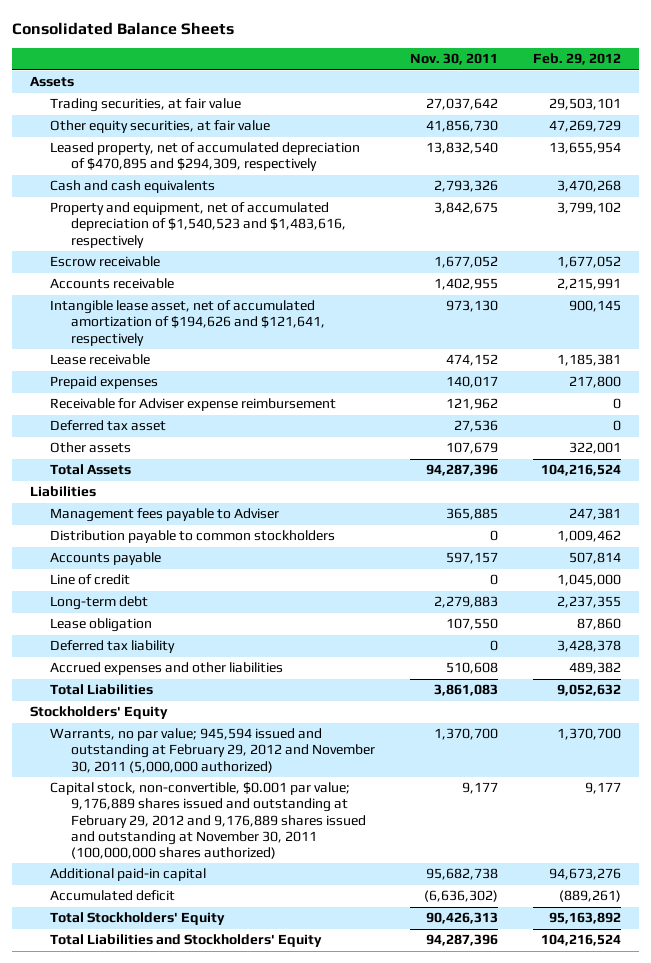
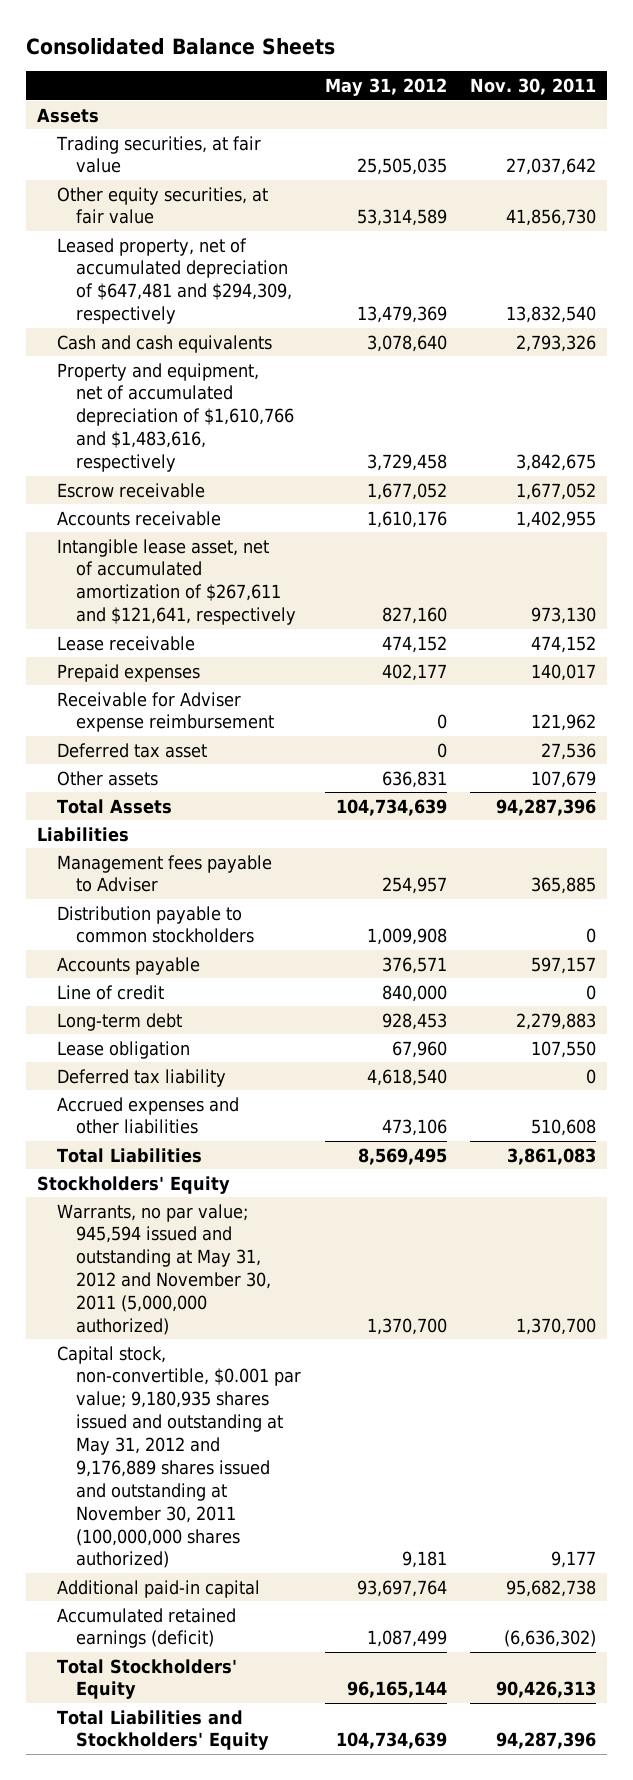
[533,53,622,66] Feb. 29, 2012 -> none
none -> [324,78,447,97] May 31, 2012
[50,142,361,172] Leased property, net of accumulated depreciation of $470,895 and $294,309, respectively -> [56,237,293,325] Leased property, net of accumulated depreciation of $647,481 and $294,309, respectively
[50,202,346,248] Property and equipment, net of accumulated depreciation of $1,540,523 and $1,483,616, respectively -> [56,362,295,473] Property and equipment, net of accumulated depreciation of $1,610,766 and $1,483,616, respectively
[50,300,325,346] Intangible lease asset, net of accumulated amortization of $194,626 and $121,641, respectively -> [56,538,297,626] Intangible lease asset, net of accumulated amortization of $267,611 and $121,641, respectively
[50,728,375,773] Warrants, no par value; 945,594 issued and outstanding at February 29, 2012 and November 30, 2011 (5,000,000 authorized) -> [56,1203,272,1335] Warrants, no par value; 945,594 issued and outstanding at May 31, 2012 and November 30, 2011 (5,000,000 authorized)
[50,782,366,859] Capital stock, non-convertible, $0.001 par value; 9,176,889 shares issued and outstanding at February 29, 2012 and 9,176,889 shares issued and outstanding at November 30, 2011 (100,000,000 shares authorized) -> [56,1345,302,1569] Capital stock, non-convertible, $0.001 par value; 9,180,935 shares issued and outstanding at May 31, 2012 and 9,176,889 shares issued and outstanding at November 30, 2011 (100,000,000 shares authorized)
[50,890,176,902] Accumulated deficit -> [56,1607,236,1649] Accumulated retained earnings (deficit)

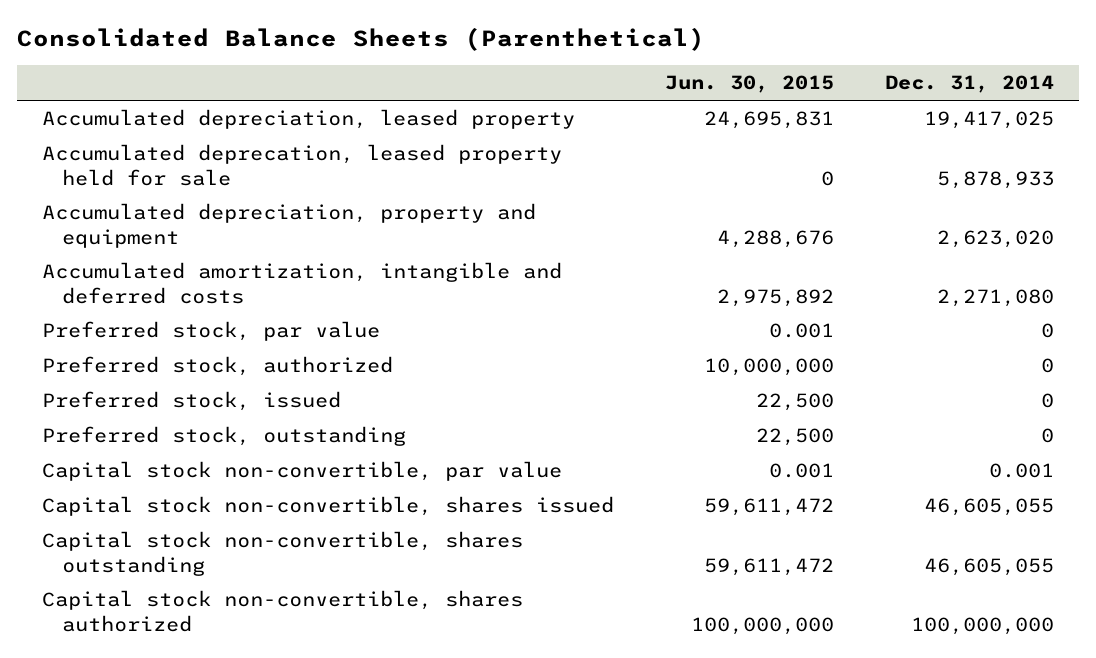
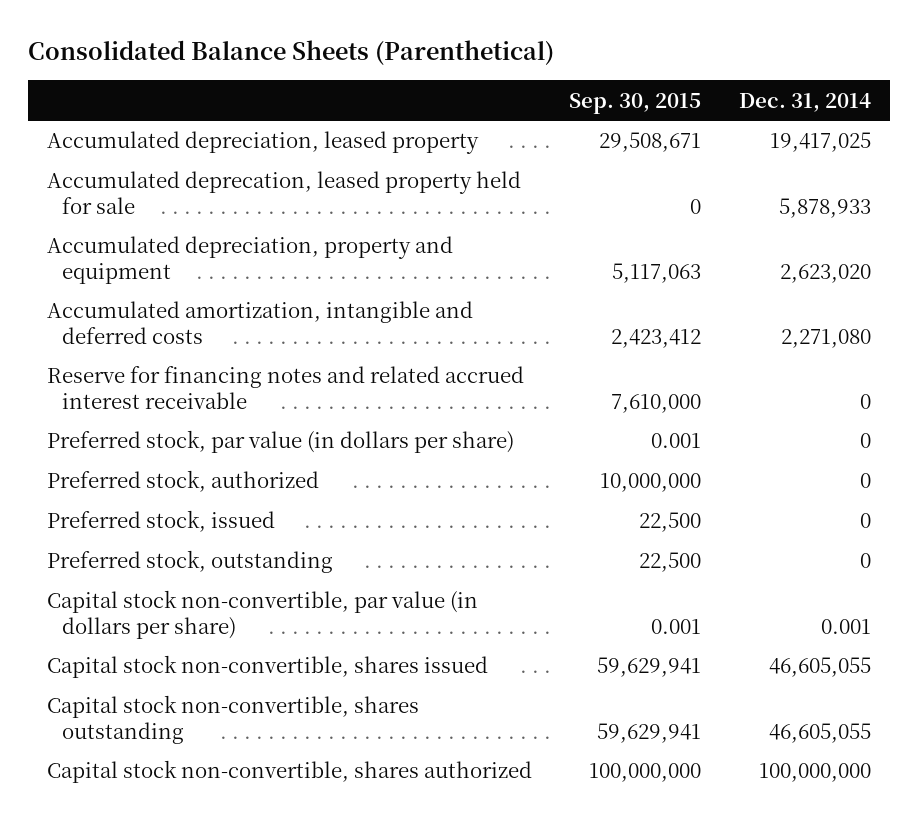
[664,75,834,94] Jun. 30, 2015 -> none
none -> [569,92,702,114] Sep. 30, 2015
none -> [46,366,524,409] Reserve for financing notes and related accrued interest receivable
[42,321,381,342] Preferred stock, par value -> [46,430,514,454] Preferred stock, par value (in dollars per share)
[42,461,563,482] Capital stock non-convertible, par value -> [46,590,478,639] Capital stock non-convertible, par value (in dollars per share)

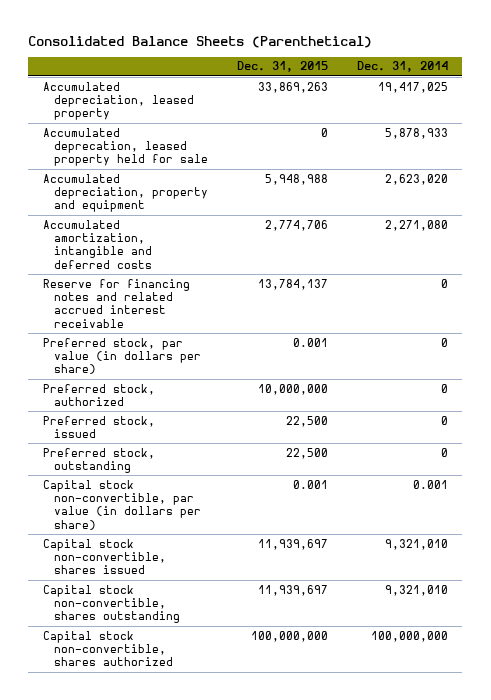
[569,92,702,114] Sep. 30, 2015 -> none
none -> [237,61,329,73] Dec. 31, 2015
[768,657,871,678] 46,605,055 -> [384,538,448,550] 9,321,010
[768,722,871,743] 46,605,055 -> [384,584,448,596] 9,321,010

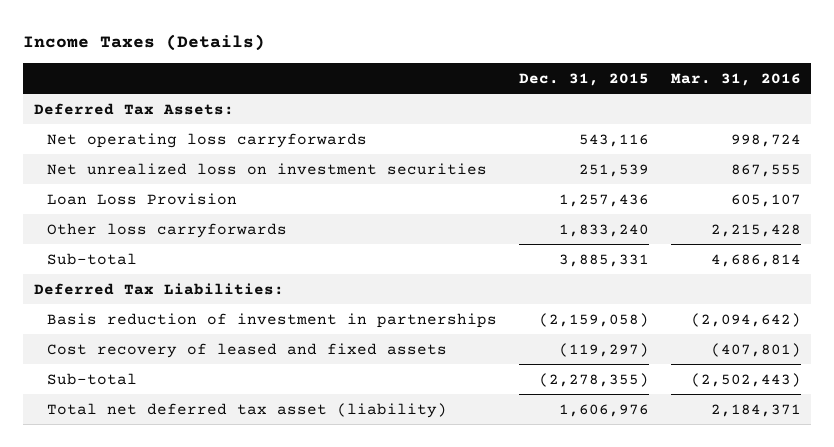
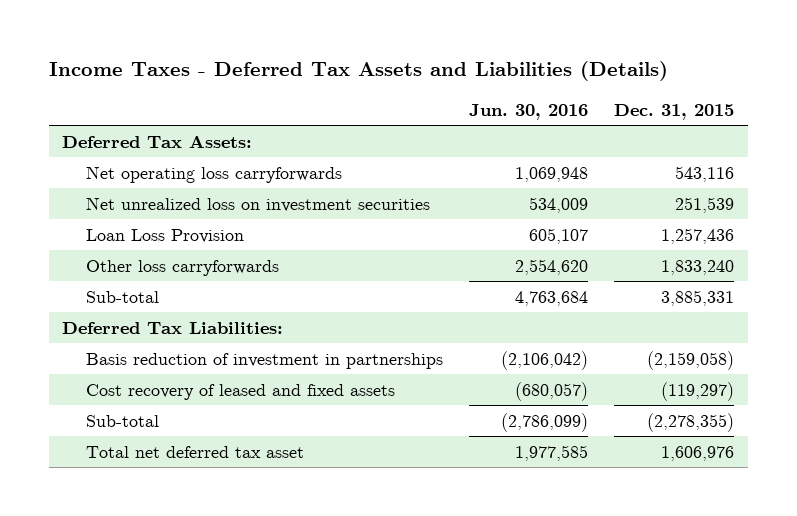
[22,34,265,52] Income Taxes (Details) -> [49,61,669,82] Income Taxes - Deferred Tax Assets and Liabilities (Details)
[670,72,801,86] Mar. 31, 2016 -> none
none -> [469,103,589,120] Jun. 30, 2016
[46,402,447,418] Total net deferred tax asset (liability) -> [86,445,305,458] Total net deferred tax asset

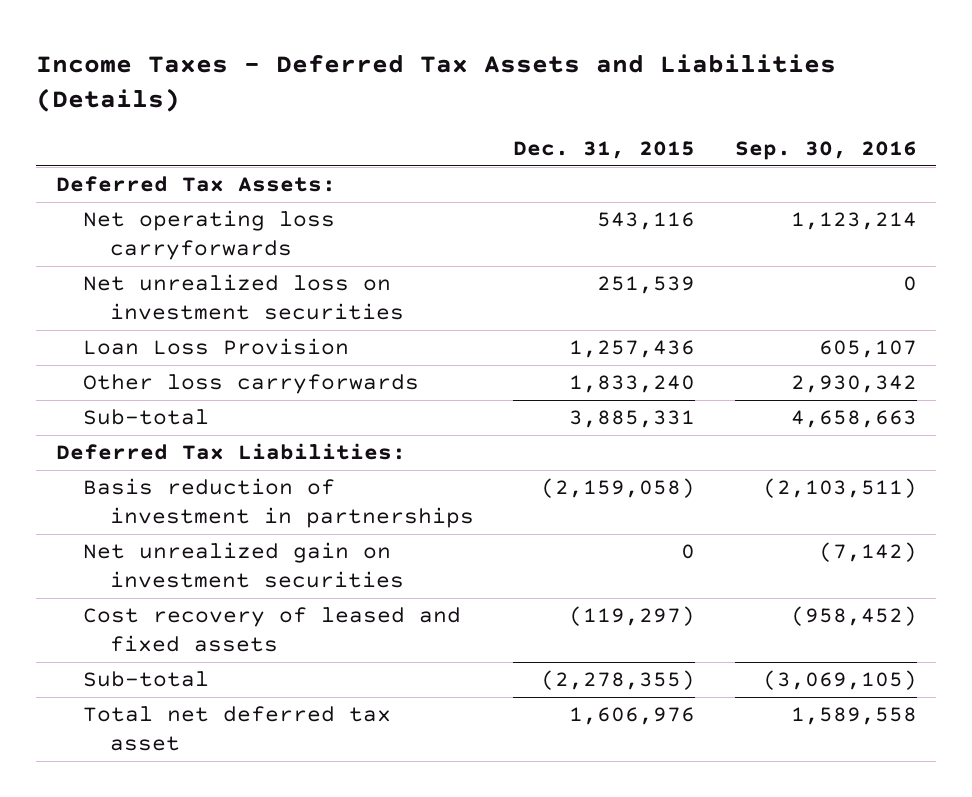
[469,103,589,120] Jun. 30, 2016 -> none
none -> [734,140,917,160] Sep. 30, 2016
none -> [82,542,405,588] Net unrealized gain on investment securities

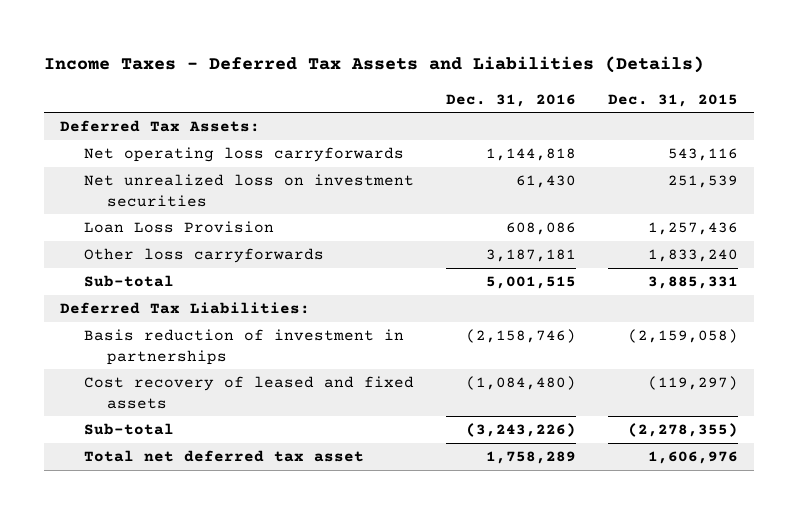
[734,140,917,160] Sep. 30, 2016 -> none
none -> [445,93,576,107] Dec. 31, 2016
[82,542,405,588] Net unrealized gain on investment securities -> none

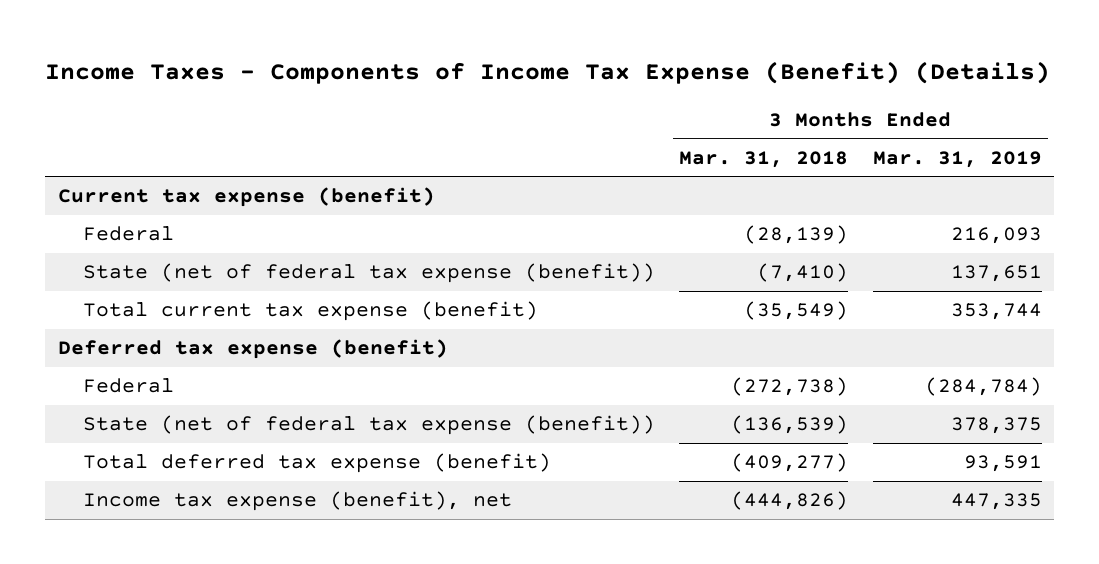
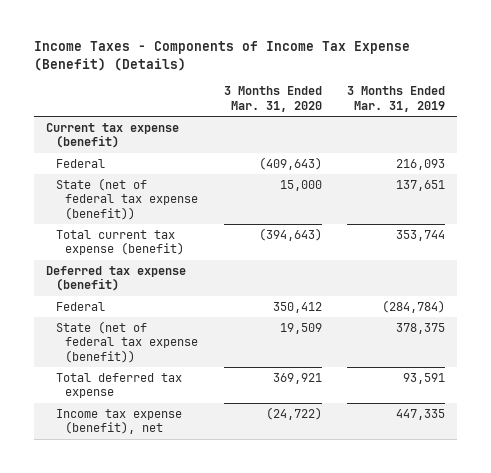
[679,150,849,168] Mar. 31, 2018 -> none
none -> [223,86,322,112] 3 Months Ended Mar. 31, 2020
[83,453,552,474] Total deferred tax expense (benefit) -> [55,372,182,399] Total deferred tax expense

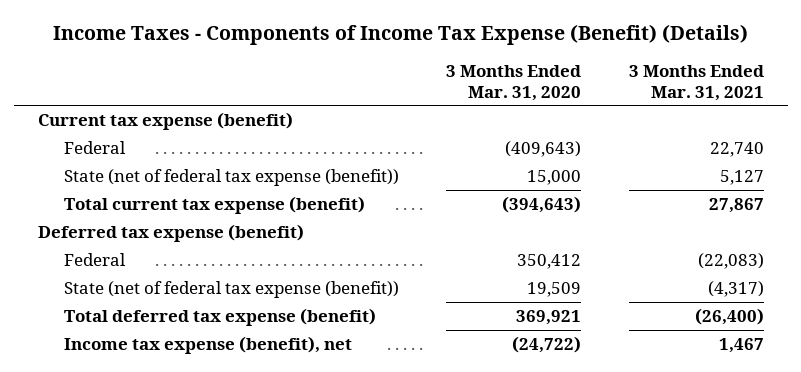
[346,86,445,112] 3 Months Ended Mar. 31, 2019 -> none
none -> [628,65,764,101] 3 Months Ended Mar. 31, 2021
[55,372,182,399] Total deferred tax expense -> [64,307,377,326] Total deferred tax expense (benefit)

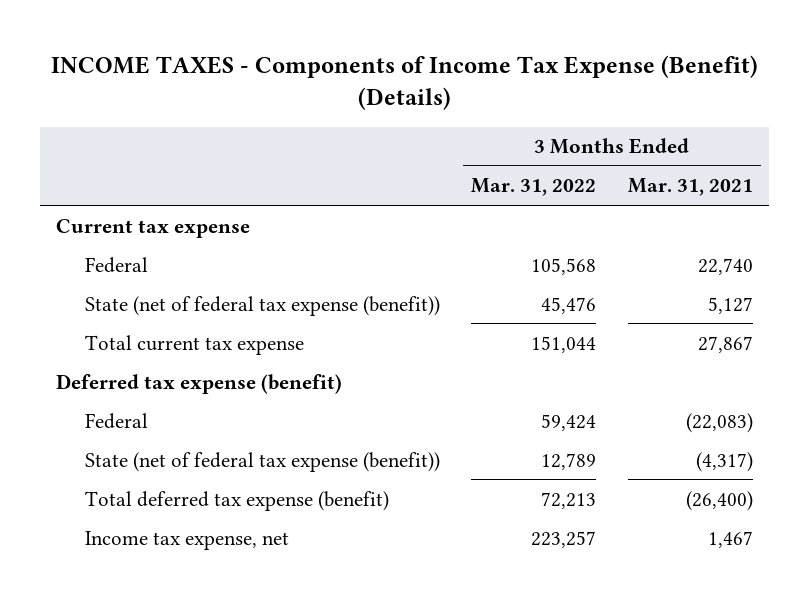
[52,24,748,46] Income Taxes - Components of Income Tax Expense (Benefit) (Details) -> [50,54,758,111] INCOME TAXES - Components of Income Tax Expense (Benefit) (Details)
[446,65,582,101] 3 Months Ended Mar. 31, 2020 -> none
none -> [471,178,597,197] Mar. 31, 2022
[37,111,293,130] Current tax expense (benefit) -> [56,218,251,238] Current tax expense
[64,195,366,214] Total current tax expense (benefit) -> [84,334,304,355] Total current tax expense
[64,335,353,354] Income tax expense (benefit), net -> [84,530,289,550] Income tax expense, net

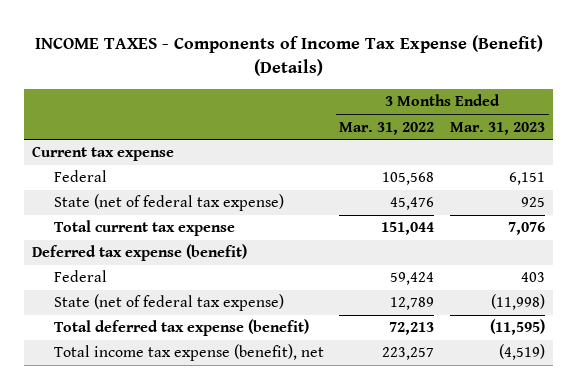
[628,178,754,197] Mar. 31, 2021 -> none
none -> [450,121,546,135] Mar. 31, 2023
[84,295,440,316] State (net of federal tax expense (benefit)) -> [53,194,284,212] State (net of federal tax expense)
[84,451,440,472] State (net of federal tax expense (benefit)) -> [53,294,284,312] State (net of federal tax expense)
[84,530,289,550] Income tax expense, net -> [53,344,324,362] Total income tax expense (benefit), net

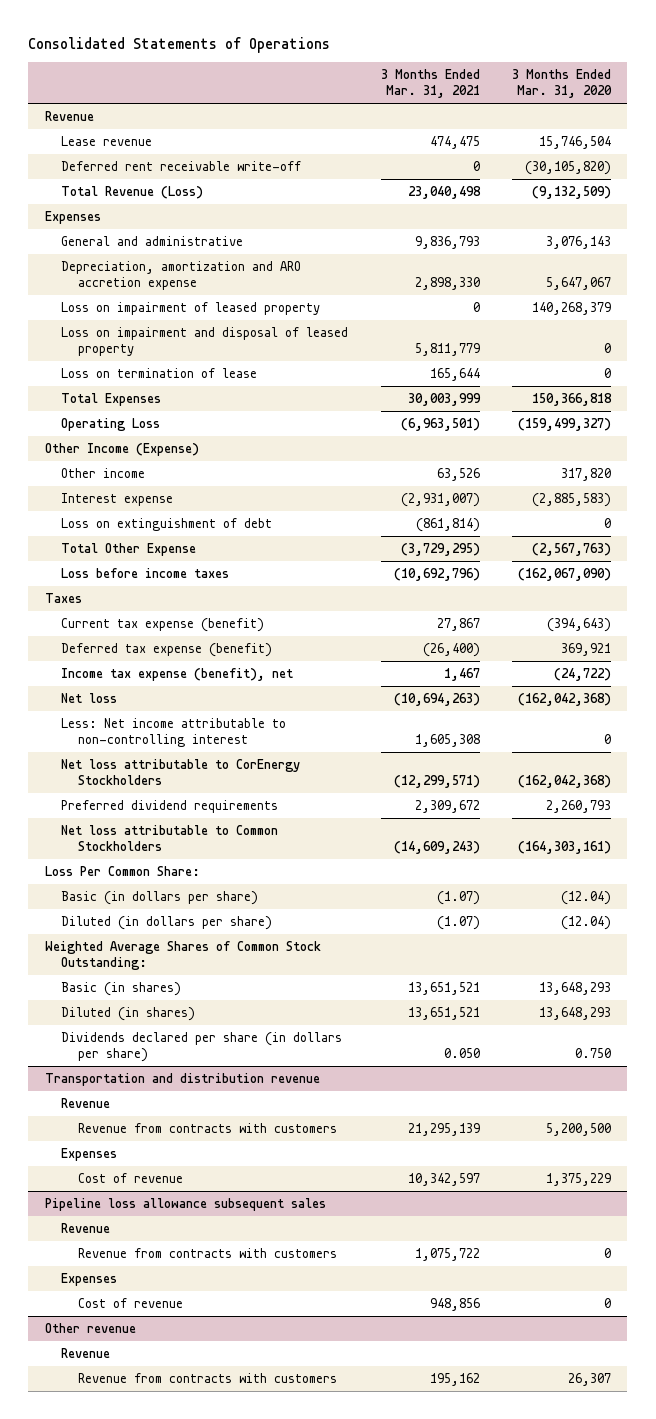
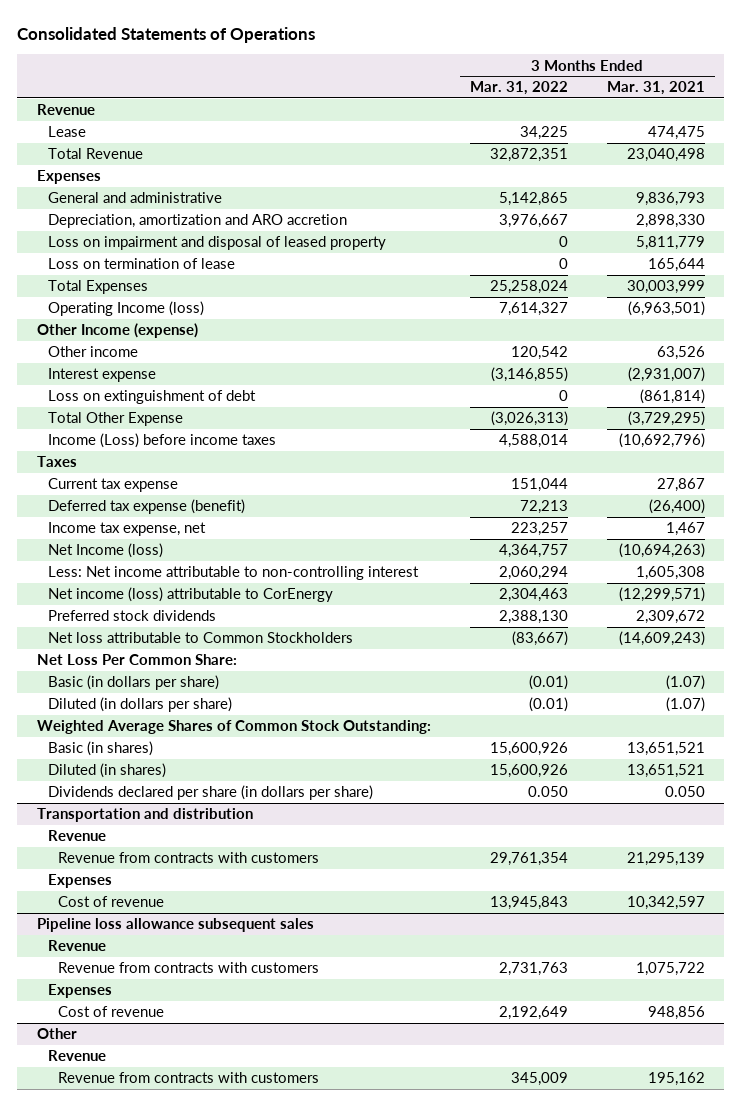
[511,68,612,99] 3 Months Ended Mar. 31, 2020 -> none
none -> [469,81,568,96] Mar. 31, 2022
[61,161,302,172] Deferred rent receivable write-off -> none
[61,136,153,147] Lease revenue -> [47,126,86,138] Lease
[61,186,204,200] Total Revenue (Loss) -> [47,148,143,160] Total Revenue
[61,302,321,316] Loss on impairment of leased property -> none
[61,261,302,291] Depreciation, amortization and ARO accretion expense -> [47,214,347,229] Depreciation, amortization and ARO accretion
[61,418,161,432] Operating Loss -> [47,301,204,317] Operating Income (loss)
[44,443,199,457] Other Income (Expense) -> [36,323,198,339] Other Income (expense)
[61,568,230,579] Loss before income taxes -> [47,433,276,449] Income (Loss) before income taxes
[61,618,265,633] Current tax expense (benefit) -> [47,478,178,493] Current tax expense
[61,668,294,682] Income tax expense (benefit), net -> [47,522,206,537] Income tax expense, net
[61,693,118,704] Net loss -> [47,543,163,559] Net Income (loss)
[61,759,301,786] Net loss attributable to CorEnergy Stockholders -> [47,587,333,603] Net income (loss) attributable to CorEnergy
[61,800,279,814] Preferred dividend requirements -> [47,610,216,622] Preferred stock dividends
[44,866,200,877] Loss Per Common Share: -> [36,654,237,666] Net Loss Per Common Share:
[44,1073,320,1087] Transportation and distribution revenue -> [36,808,253,823] Transportation and distribution
[44,1323,136,1334] Other revenue -> [36,1028,77,1040] Other

